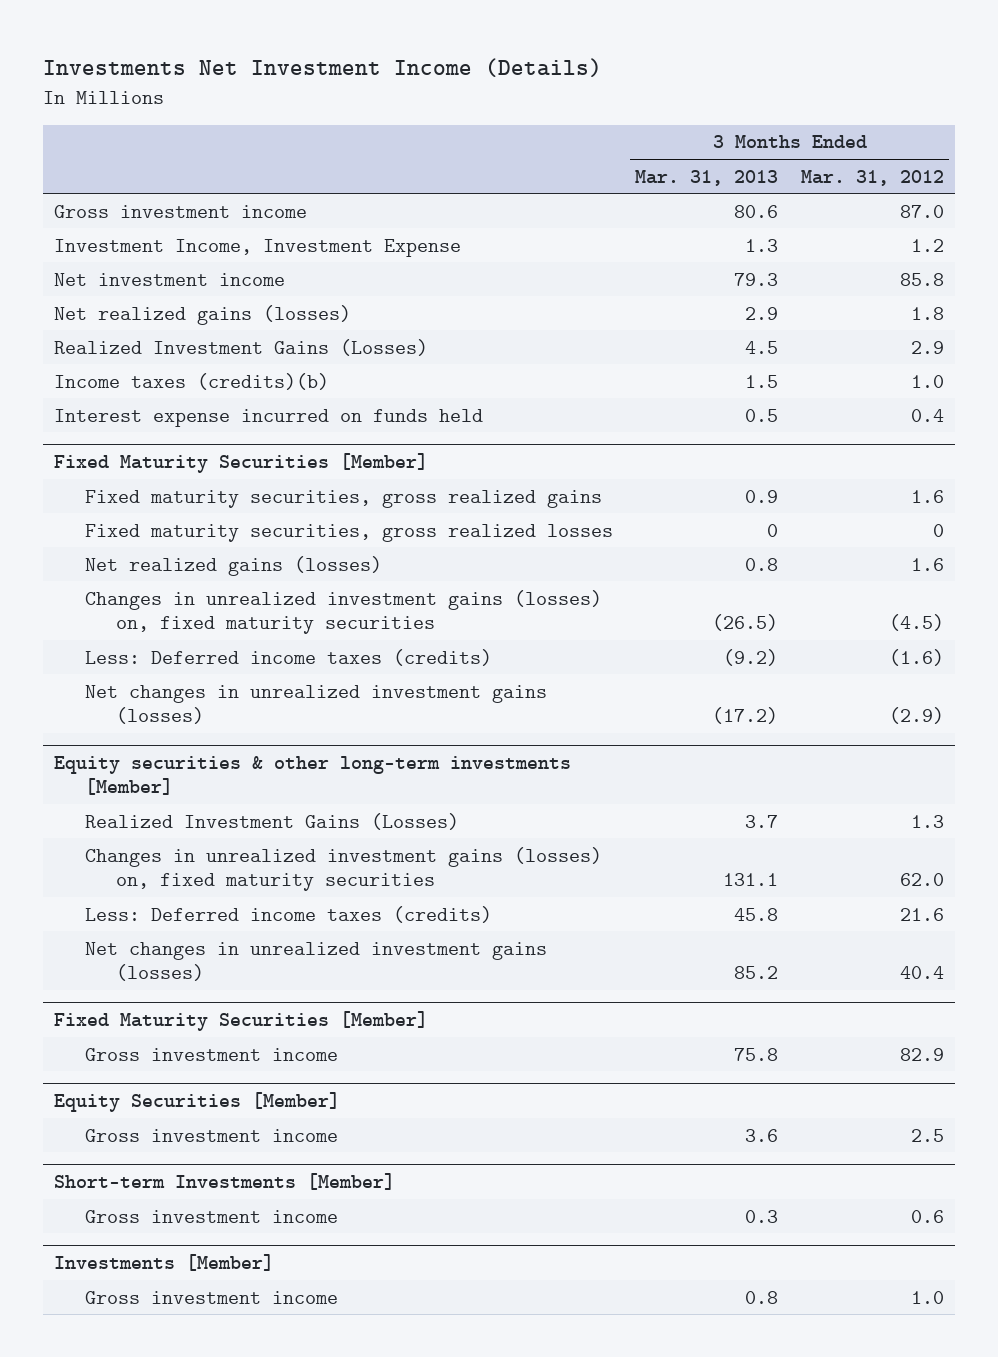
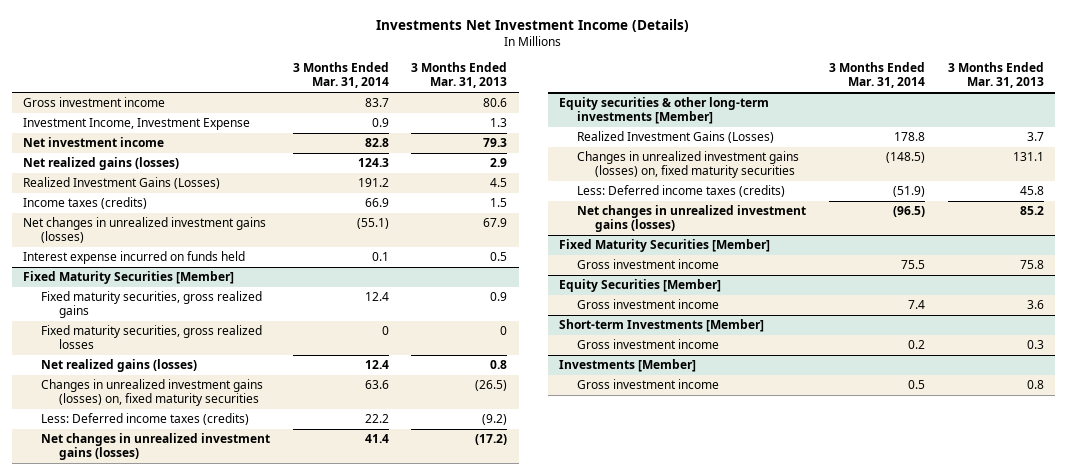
[800,169,944,186] Mar. 31, 2012 -> none
none -> [292,62,389,89] 3 Months Ended Mar. 31, 2014
[53,372,329,390] Income taxes (credits)(b) -> [23,197,148,210] Income taxes (credits)
none -> [23,217,267,244] Net changes in unrealized investment gains (losses)

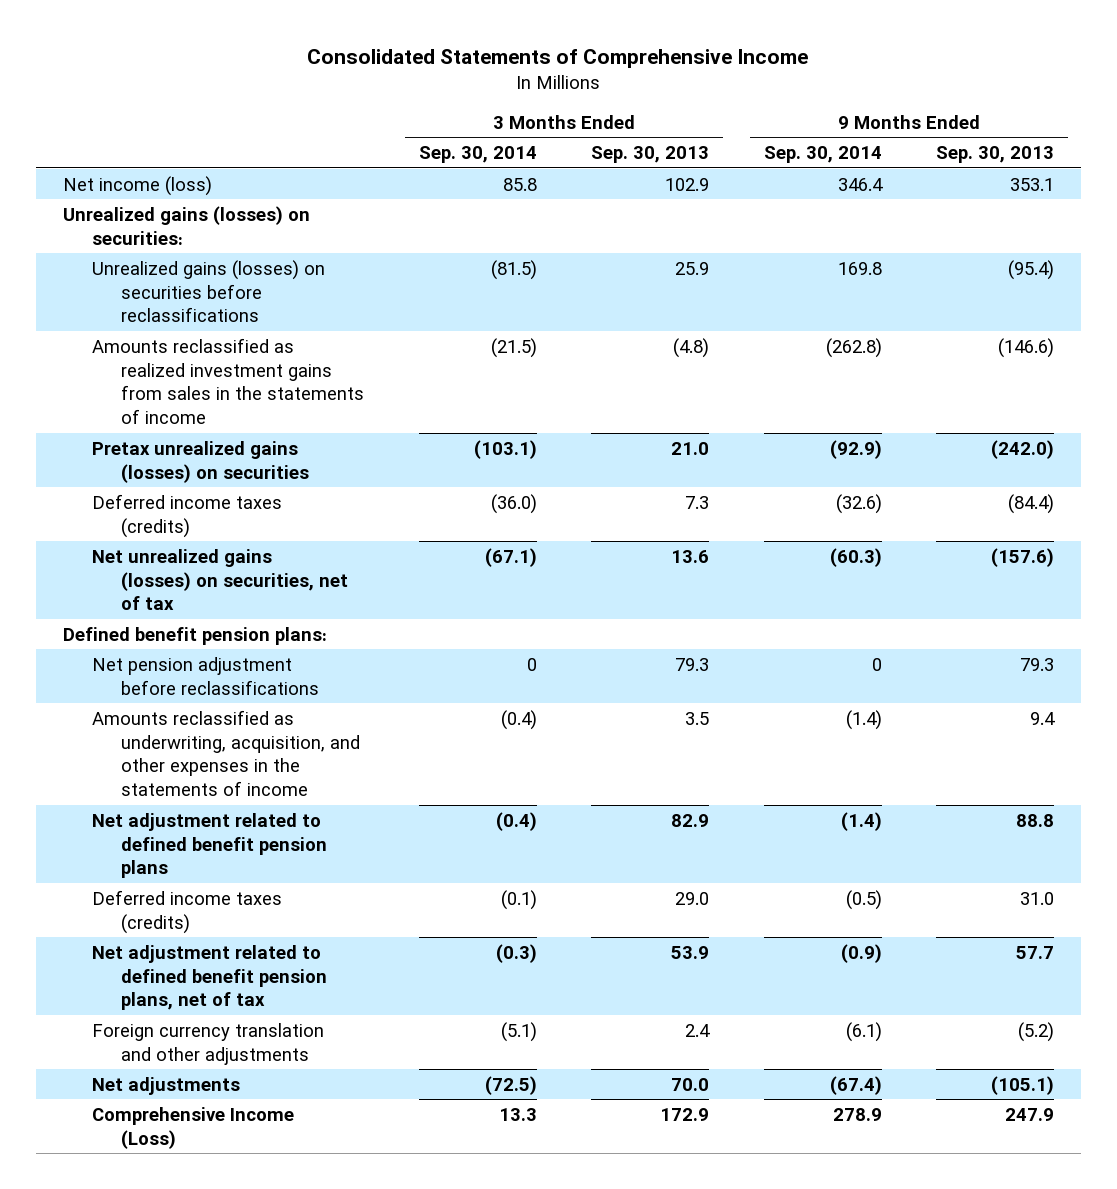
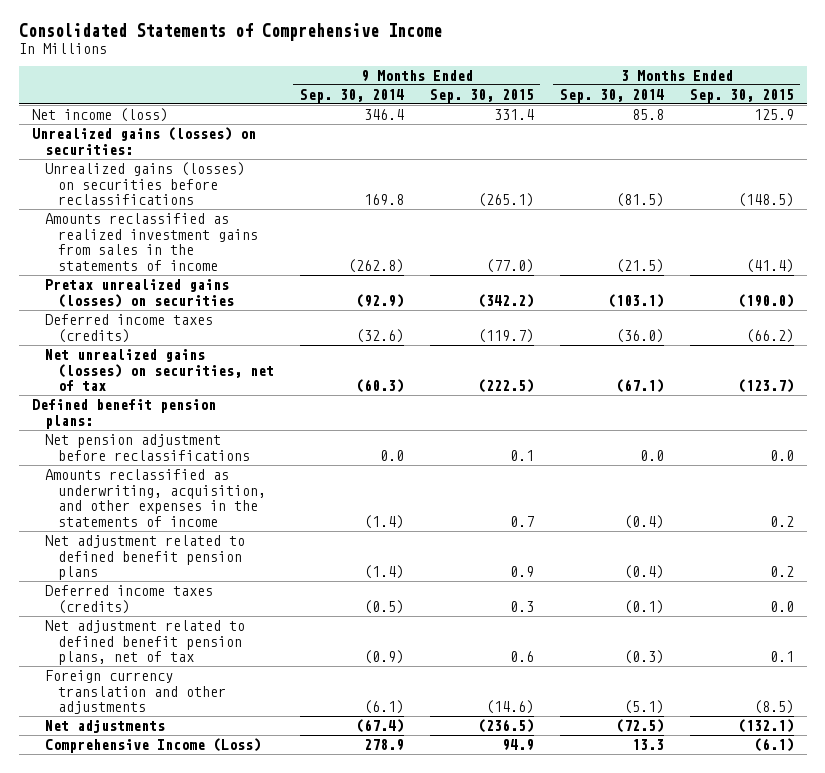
[591,146,710,164] Sep. 30, 2013 -> none
[936,146,1055,164] Sep. 30, 2013 -> none
none -> [429,88,534,103] Sep. 30, 2015
none -> [689,88,794,103] Sep. 30, 2015
[526,657,537,671] 0 -> [639,449,664,461] 0.0
[871,657,882,671] 0 -> [379,449,404,461] 0.0

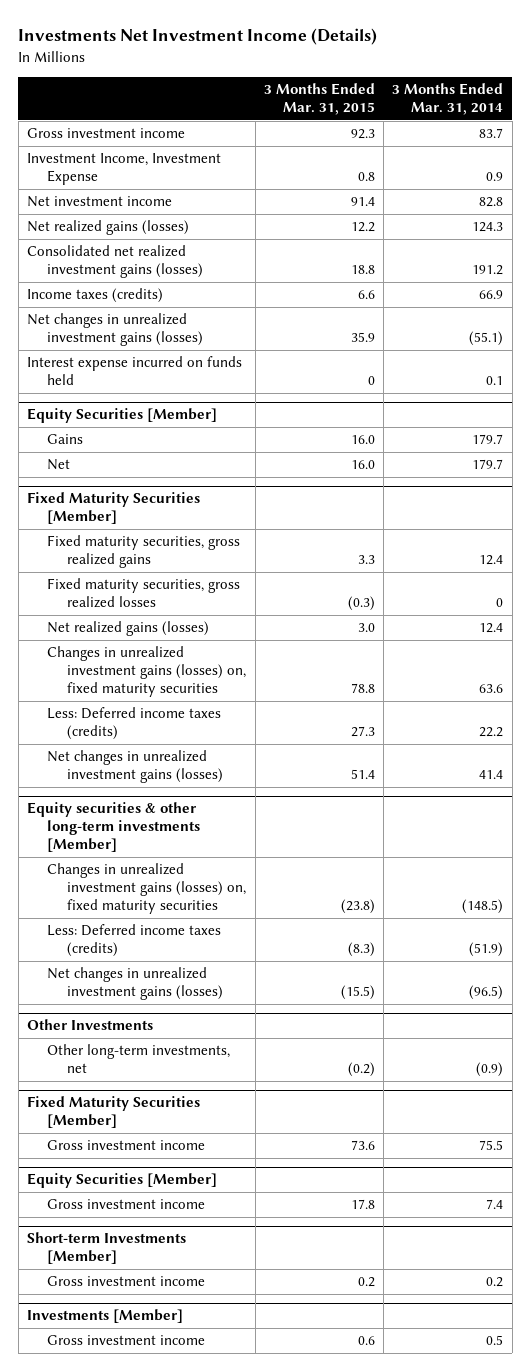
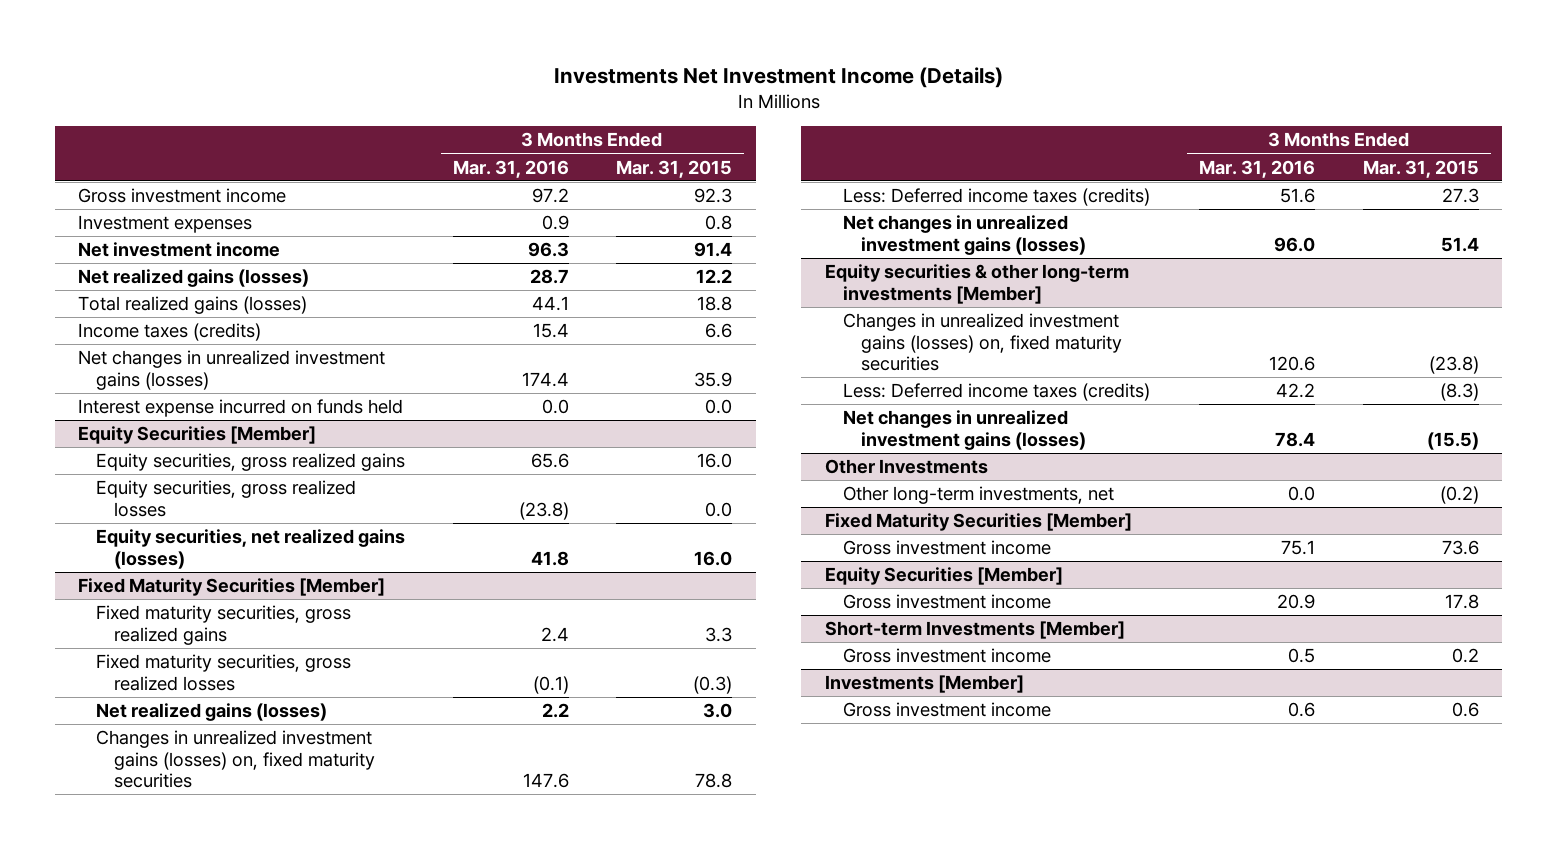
[392,83,504,116] 3 Months Ended Mar. 31, 2014 -> none
none -> [452,159,569,178] Mar. 31, 2016
[26,153,221,186] Investment Income, Investment Expense -> [78,215,253,234] Investment expenses
[26,245,204,279] Consolidated net realized investment gains (losses) -> [78,296,308,315] Total realized gains (losses)
[367,376,375,386] 0 -> [705,399,733,415] 0.0
[47,434,84,445] Gains -> none
[47,459,71,471] Net -> none
none -> [96,453,406,472] Equity securities, gross realized gains
none -> [96,480,357,517] Equity securities, gross realized losses
none -> [96,529,406,569] Equity securities, net realized gains (losses)

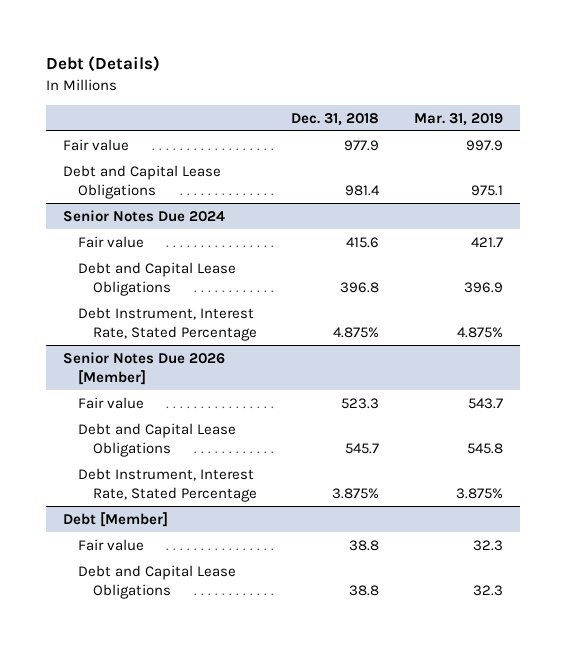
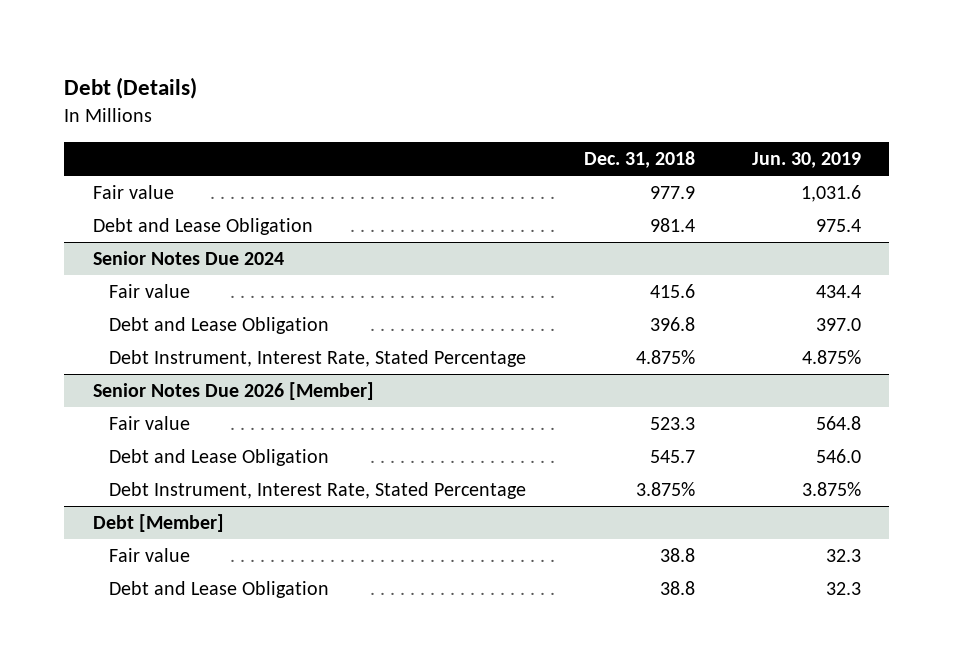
[413,112,503,126] Mar. 31, 2019 -> none
none -> [751,152,861,169] Jun. 30, 2019
[63,164,222,199] Debt and Capital Lease Obligations -> [92,218,313,236] Debt and Lease Obligation
[78,261,237,296] Debt and Capital Lease Obligations -> [109,317,330,335] Debt and Lease Obligation
[78,422,237,457] Debt and Capital Lease Obligations -> [109,449,330,467] Debt and Lease Obligation
[78,564,237,599] Debt and Capital Lease Obligations -> [109,581,330,599] Debt and Lease Obligation

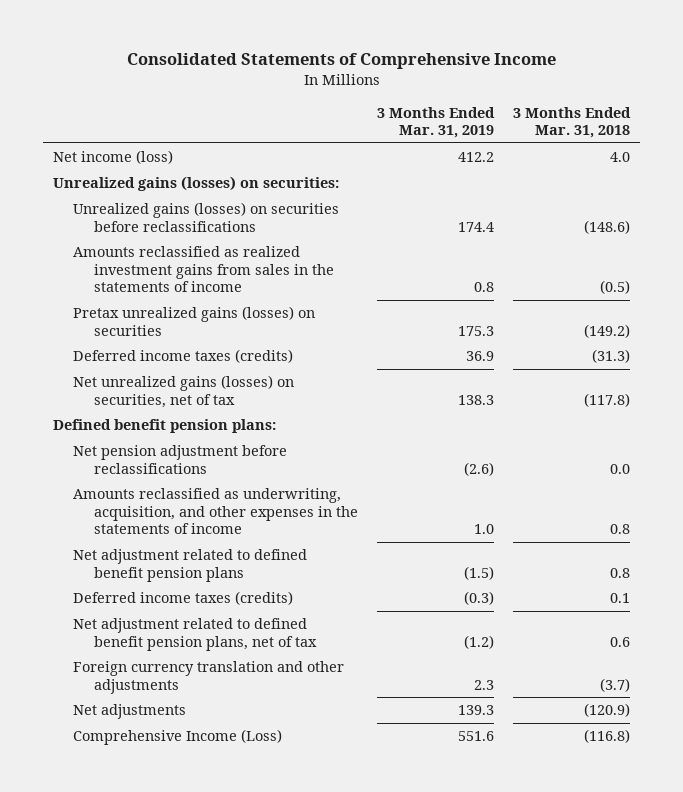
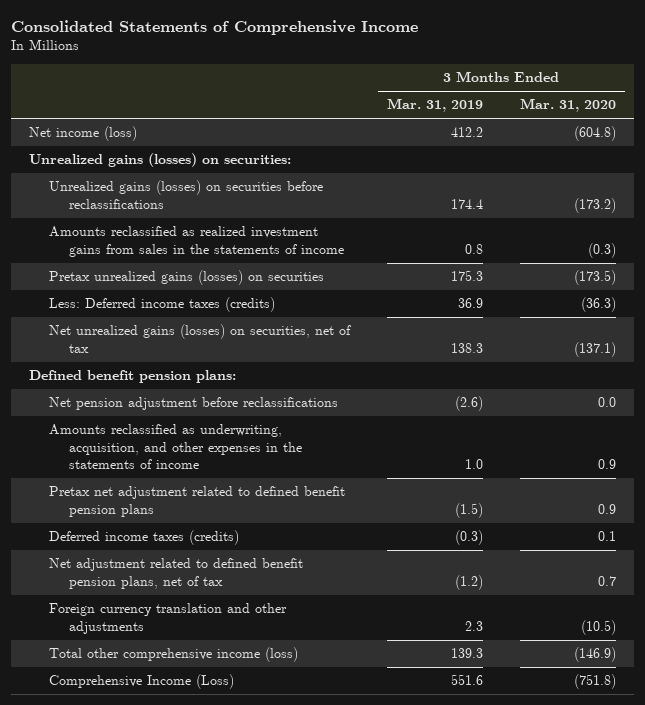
[513,106,632,139] 3 Months Ended Mar. 31, 2018 -> none
none -> [519,98,616,113] Mar. 31, 2020
[73,349,294,364] Deferred income taxes (credits) -> [48,297,275,313] Less: Deferred income taxes (credits)
[73,549,308,582] Net adjustment related to defined benefit pension plans -> [48,486,345,517] Pretax net adjustment related to defined benefit pension plans
[73,704,187,720] Net adjustments -> [48,647,298,663] Total other comprehensive income (loss)

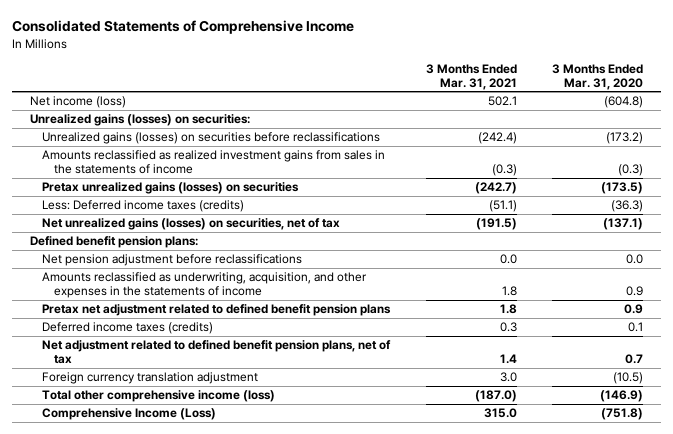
[386,98,483,113] Mar. 31, 2019 -> none
none -> [425,63,517,90] 3 Months Ended Mar. 31, 2021
[48,603,287,634] Foreign currency translation and other adjustments -> [42,372,259,385] Foreign currency translation adjustment

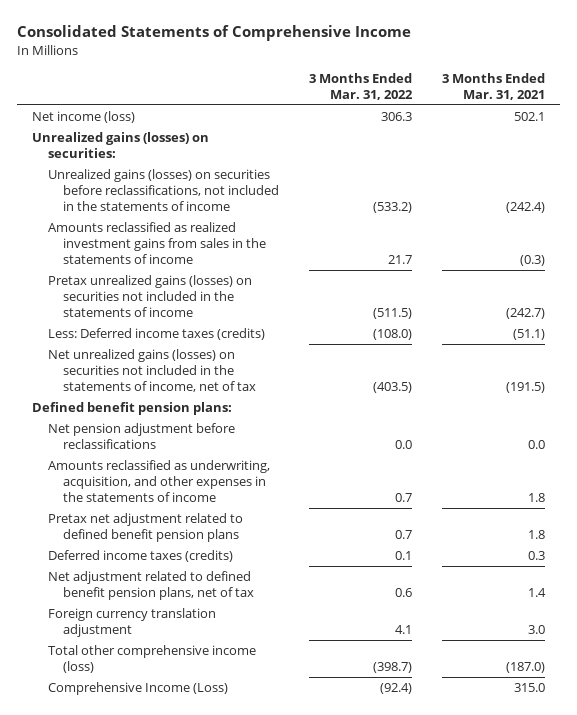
[552,63,644,90] 3 Months Ended Mar. 31, 2020 -> none
none -> [309,72,414,100] 3 Months Ended Mar. 31, 2022
[42,132,381,145] Unrealized gains (losses) on securities before reclassifications -> [47,169,280,212] Unrealized gains (losses) on securities before reclassifications, not included in the statements of income
[42,182,300,195] Pretax unrealized gains (losses) on securities -> [47,275,252,318] Pretax unrealized gains (losses) on securities not included in the statements of income
[42,218,341,231] Net unrealized gains (losses) on securities, net of tax -> [47,349,257,393] Net unrealized gains (losses) on securities not included in the statements of income, net of tax

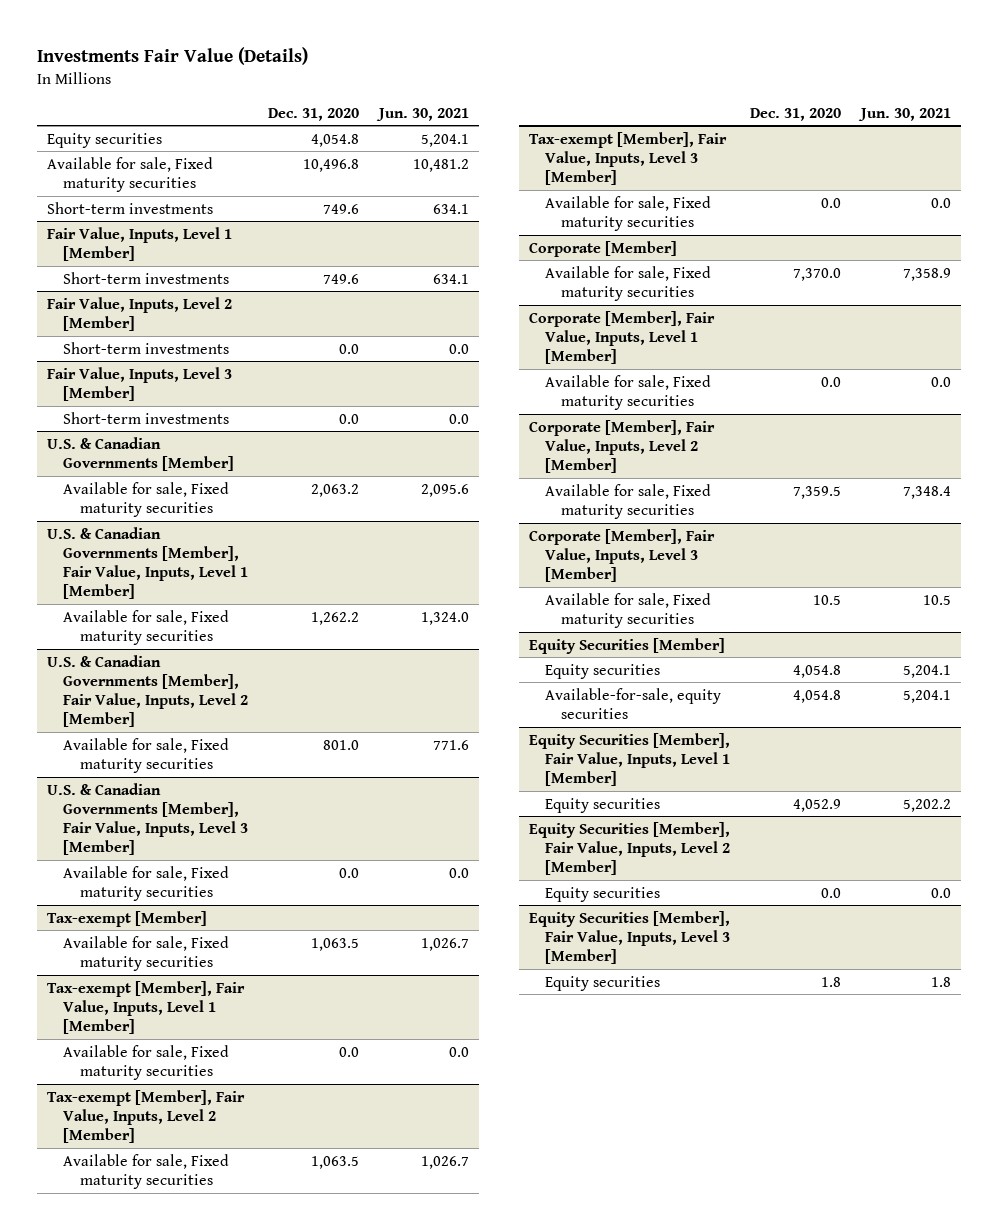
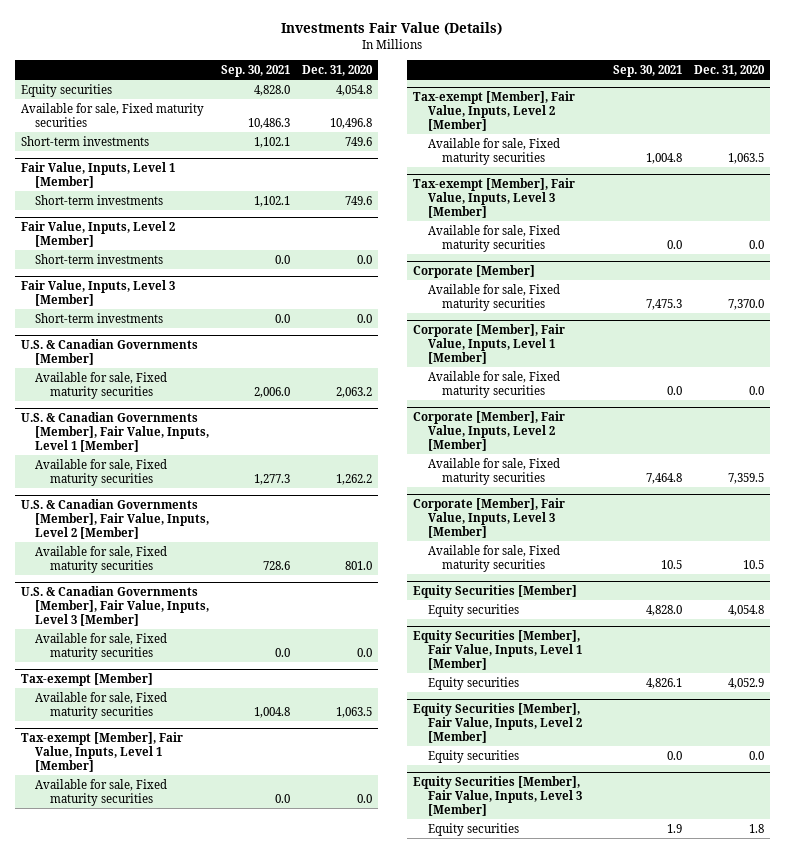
[375,107,469,121] Jun. 30, 2021 -> none
none -> [221,64,291,77] Sep. 30, 2021
[545,687,722,719] Available-for-sale, equity securities -> none

